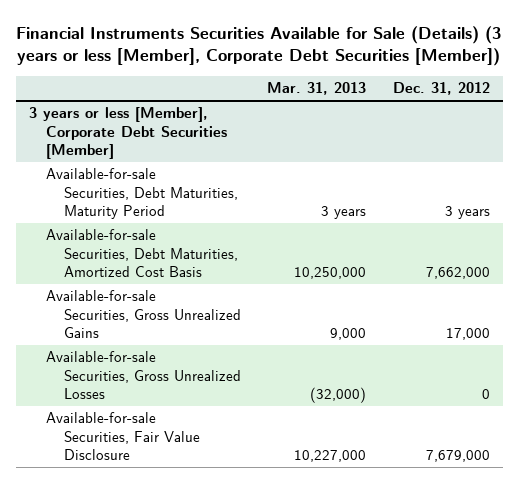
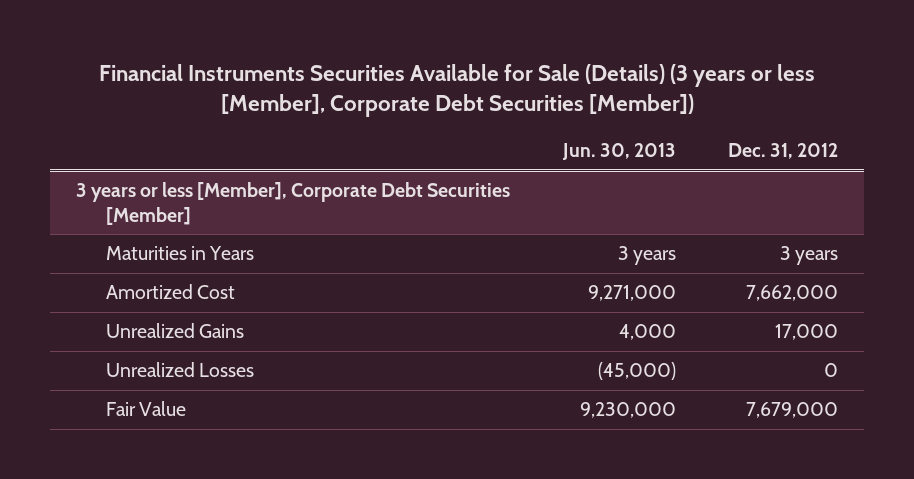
[267,82,367,96] Mar. 31, 2013 -> none
none -> [561,142,676,160] Jun. 30, 2013
[46,168,238,220] Available-for-sale Securities, Debt Maturities, Maturity Period -> [105,246,254,261] Maturities in Years
[46,229,238,278] Available-for-sale Securities, Debt Maturities, Amortized Cost Basis -> [105,284,235,300] Amortized Cost
[46,290,241,339] Available-for-sale Securities, Gross Unrealized Gains -> [105,323,244,339] Unrealized Gains
[46,351,241,400] Available-for-sale Securities, Gross Unrealized Losses -> [105,362,254,378] Unrealized Losses
[46,412,200,461] Available-for-sale Securities, Fair Value Disclosure -> [105,401,186,417] Fair Value

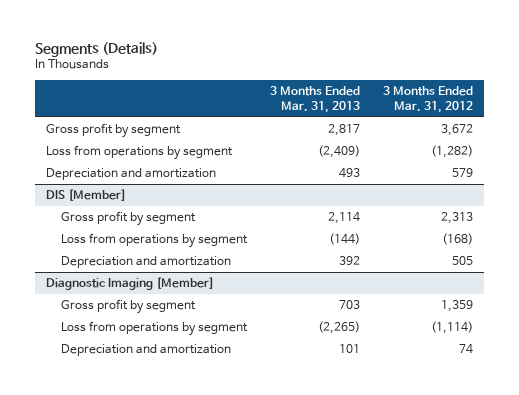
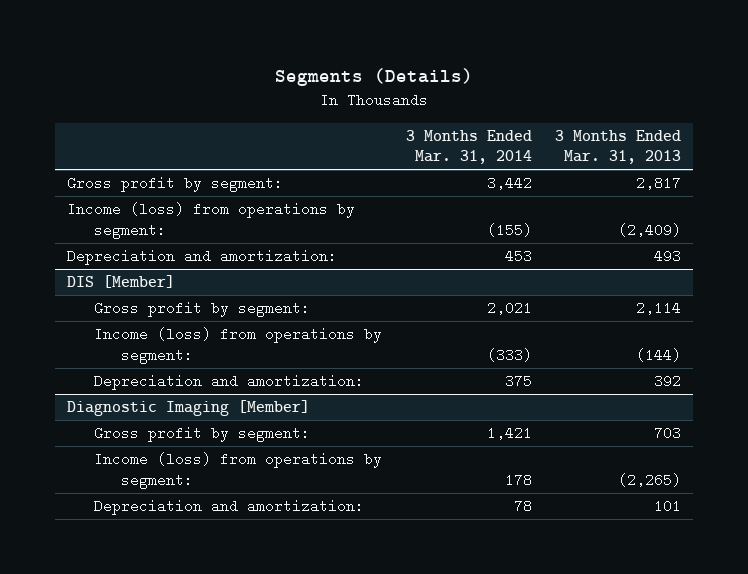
[383,86,474,113] 3 Months Ended Mar. 31, 2012 -> none
none -> [405,130,532,165] 3 Months Ended Mar. 31, 2014
[45,122,181,138] Gross profit by segment -> [67,176,284,193] Gross profit by segment:
[45,144,233,160] Loss from operations by segment -> [67,202,356,239] Income (loss) from operations by segment:
[45,167,216,180] Depreciation and amortization -> [67,249,338,266] Depreciation and amortization:
[61,210,197,226] Gross profit by segment -> [94,301,311,318] Gross profit by segment:
[61,232,249,248] Loss from operations by segment -> [94,327,383,364] Income (loss) from operations by segment:
[61,255,232,268] Depreciation and amortization -> [94,374,365,391] Depreciation and amortization:
[61,298,197,314] Gross profit by segment -> [94,426,311,443] Gross profit by segment:
[61,320,249,336] Loss from operations by segment -> [94,452,383,489] Income (loss) from operations by segment:
[61,343,232,356] Depreciation and amortization -> [94,499,365,516] Depreciation and amortization:

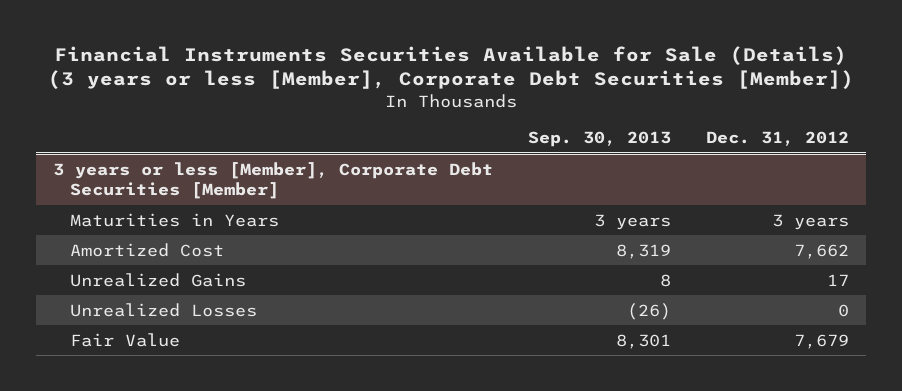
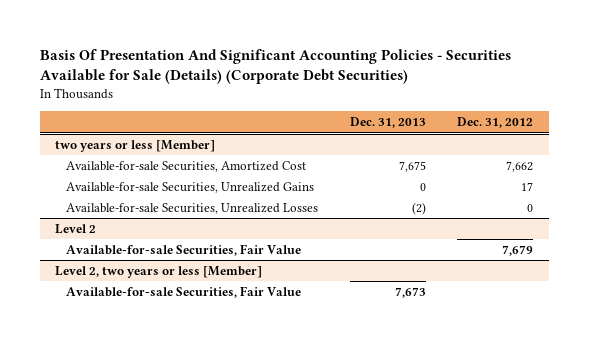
[47,45,854,90] Financial Instruments Securities Available for Sale (Details) (3 years or less [Member], Corporate Debt Securities [Member]) -> [39,49,511,85] Basis Of Presentation And Significant Accounting Policies - Securities Available for Sale (Details) (Corporate Debt Securities)
[527,131,671,148] Sep. 30, 2013 -> none
none -> [349,117,426,129] Dec. 31, 2013
[53,161,494,200] 3 years or less [Member], Corporate Debt Securities [Member] -> none
[69,212,279,227] Maturities in Years -> none
none -> [55,139,216,152] two years or less [Member]
[69,242,224,257] Amortized Cost -> [66,160,307,172] Available-for-sale Securities, Amortized Cost
[69,272,246,287] Unrealized Gains -> [66,181,315,193] Available-for-sale Securities, Unrealized Gains
[69,302,257,317] Unrealized Losses -> [66,202,319,214] Available-for-sale Securities, Unrealized Losses
none -> [55,223,97,234] Level 2
[69,332,180,347] Fair Value -> [66,243,302,256] Available-for-sale Securities, Fair Value
none -> [55,265,263,278] Level 2, two years or less [Member]
none -> [66,285,302,298] Available-for-sale Securities, Fair Value

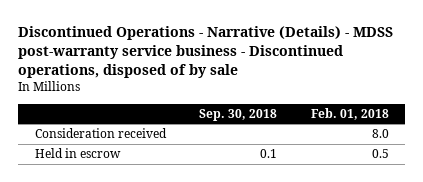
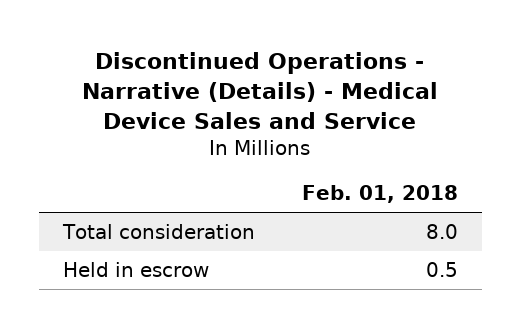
[18,25,394,78] Discontinued Operations - Narrative (Details) - MDSS post-warranty service business - Discontinued operations, disposed of by sale -> [82,52,439,129] Discontinued Operations - Narrative (Details) - Medical Device Sales and Service
[199,108,278,121] Sep. 30, 2018 -> none
[34,128,167,139] Consideration received -> [61,223,255,239] Total consideration

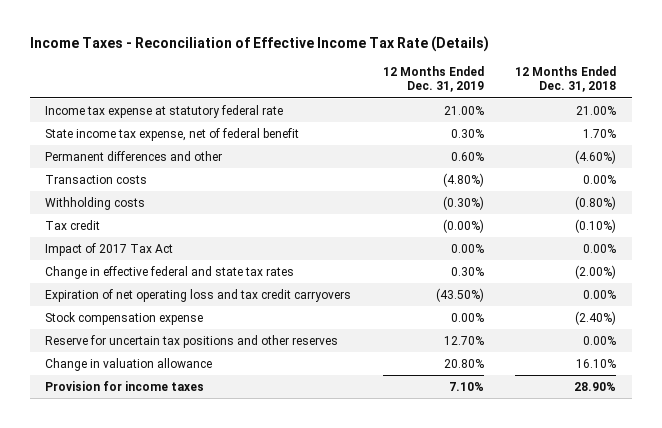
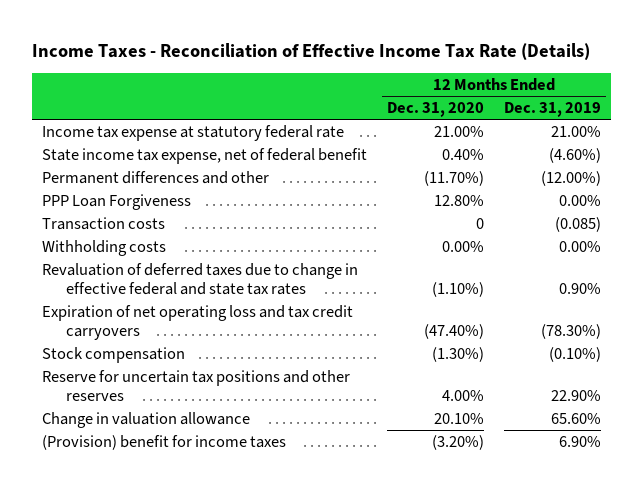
[515,66,617,93] 12 Months Ended Dec. 31, 2018 -> none
none -> [386,102,484,118] Dec. 31, 2020
[45,219,101,230] Tax credit -> none
[45,242,174,256] Impact of 2017 Tax Act -> none
[450,128,484,138] 0.30% -> [548,147,601,163] (4.60%)
[450,151,484,161] 0.60% -> [540,170,601,186] (12.00%)
none -> [41,193,191,210] PPP Loan Forgiveness
[442,172,484,187] (4.80%) -> [554,216,601,232] (0.085)
[442,195,484,210] (0.30%) -> [558,240,601,252] 0.00%
[45,265,295,279] Change in effective federal and state tax rates -> [41,262,358,295] Revaluation of deferred taxes due to change in effective federal and state tax rates
[450,266,484,276] 0.30% -> [558,282,601,294] 0.90%
[435,287,484,302] (43.50%) -> [540,323,601,339] (78.30%)
[45,311,204,325] Stock compensation expense -> [41,346,185,363] Stock compensation
[450,312,484,322] 0.00% -> [548,346,601,362] (0.10%)
[443,335,484,345] 12.70% -> [550,389,601,401] 22.90%
[443,358,484,368] 20.80% -> [550,412,601,424] 65.60%
[45,380,205,391] Provision for income taxes -> [41,434,286,450] (Provision) benefit for income taxes
[448,381,484,391] 7.10% -> [558,435,601,447] 6.90%

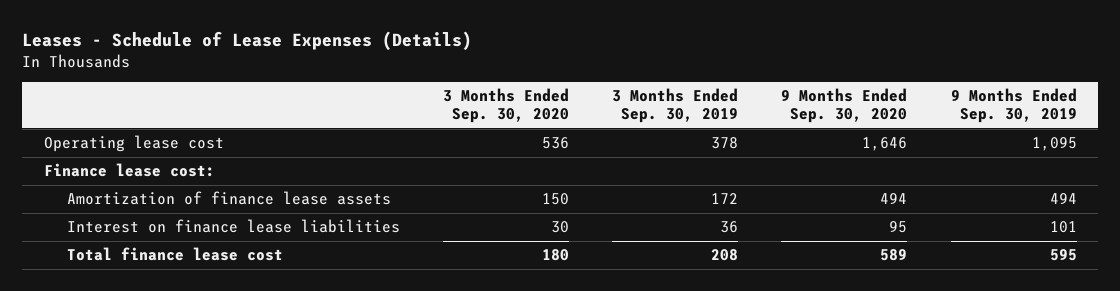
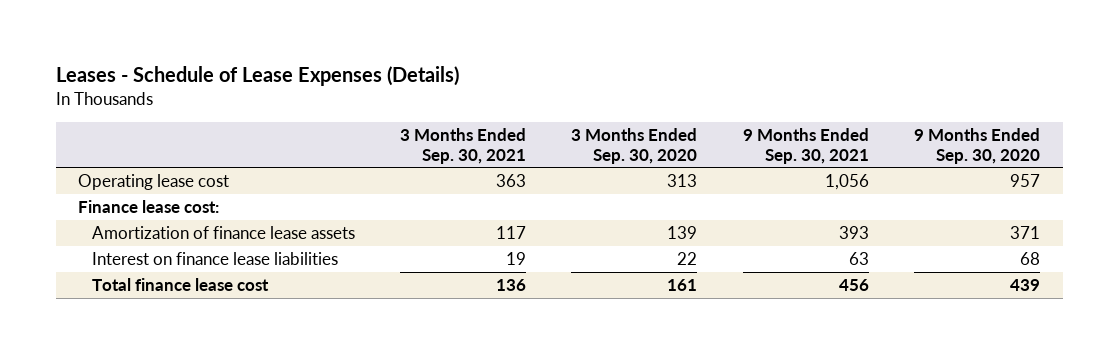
[612,88,739,124] 3 Months Ended Sep. 30, 2019 -> none
[950,88,1077,124] 9 Months Ended Sep. 30, 2019 -> none
none -> [400,128,527,164] 3 Months Ended Sep. 30, 2021
none -> [742,128,869,164] 9 Months Ended Sep. 30, 2021
[542,137,570,150] 536 -> [667,174,698,188] 313
[862,137,908,152] 1,646 -> [1010,174,1041,188] 957
[542,193,570,206] 150 -> [667,226,698,240] 139
[880,193,908,205] 494 -> [1010,226,1041,240] 371
[551,221,570,234] 30 -> [677,252,698,266] 22
[889,221,908,234] 95 -> [1020,252,1041,266] 68
[542,249,570,262] 180 -> [667,279,698,292] 161
[880,249,908,262] 589 -> [1010,279,1041,292] 439

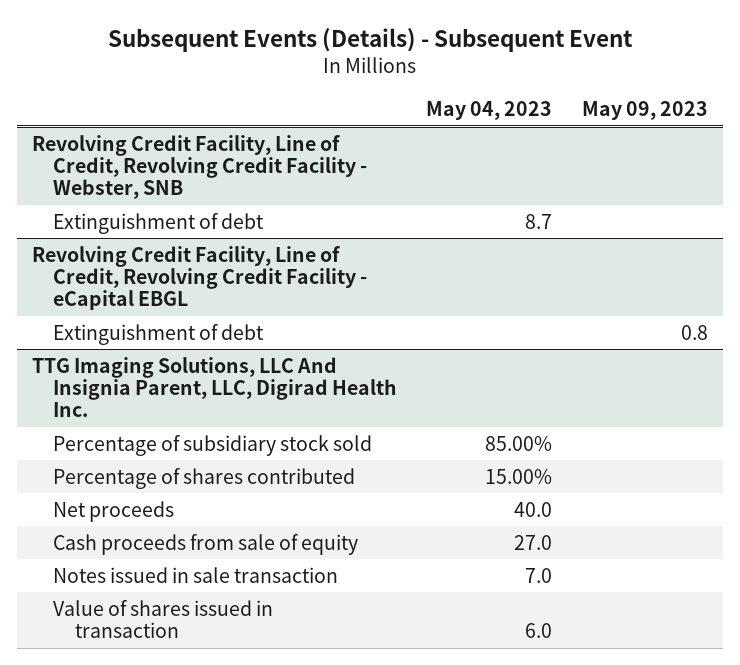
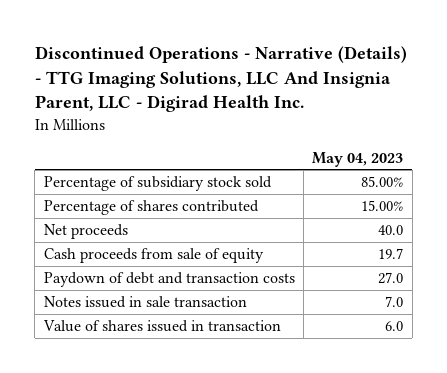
[107,27,633,52] Subsequent Events (Details) - Subsequent Event -> [34,46,407,113] Discontinued Operations - Narrative (Details) - TTG Imaging Solutions, LLC And Insignia Parent, LLC - Digirad Health Inc.
[582,100,709,120] May 09, 2023 -> none
[31,134,368,200] Revolving Credit Facility, Line of Credit, Revolving Credit Facility - Webster, SNB -> none
[53,212,265,234] Extinguishment of debt -> none
[31,245,368,311] Revolving Credit Facility, Line of Credit, Revolving Credit Facility - eCapital EBGL -> none
[53,323,265,345] Extinguishment of debt -> none
[31,356,397,418] TTG Imaging Solutions, LLC And Insignia Parent, LLC, Digirad Health Inc. -> none
[514,534,553,550] 27.0 -> [378,248,404,260] 19.7
none -> [43,272,295,288] Paydown of debt and transaction costs

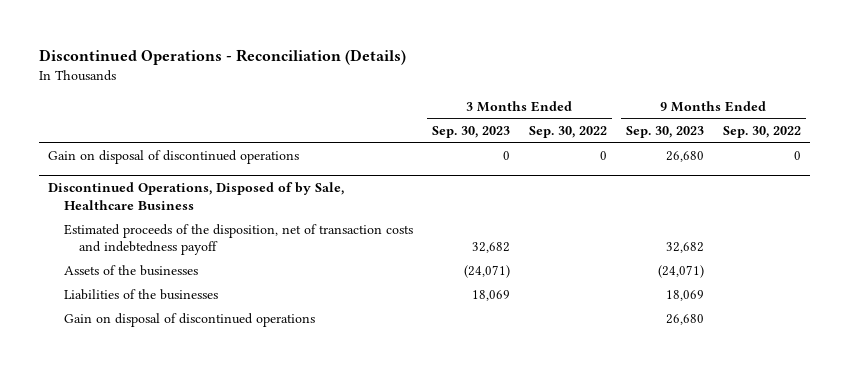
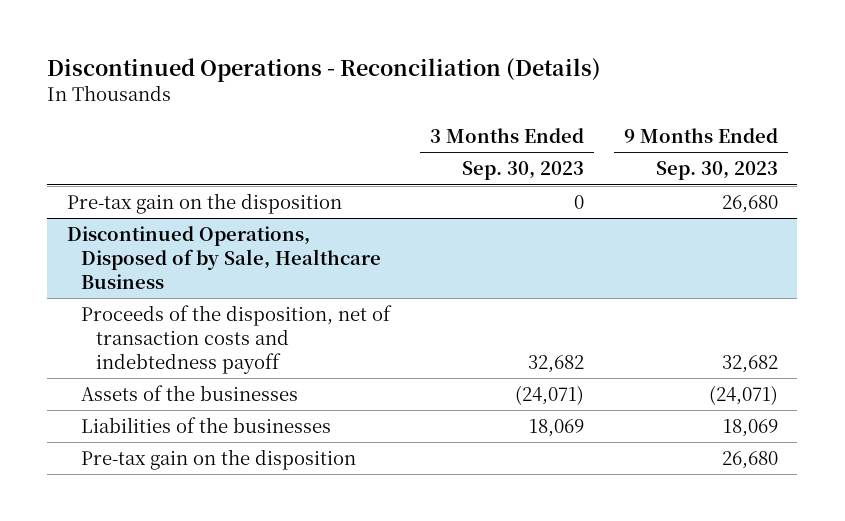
[528,125,607,138] Sep. 30, 2022 -> none
[722,125,801,138] Sep. 30, 2022 -> none
[48,149,300,164] Gain on disposal of discontinued operations -> [67,192,343,214] Pre-tax gain on the disposition
[63,223,413,256] Estimated proceeds of the disposition, net of transaction costs and indebtedness payoff -> [81,304,393,374] Proceeds of the disposition, net of transaction costs and indebtedness payoff
[63,312,315,327] Gain on disposal of discontinued operations -> [81,448,357,470] Pre-tax gain on the disposition

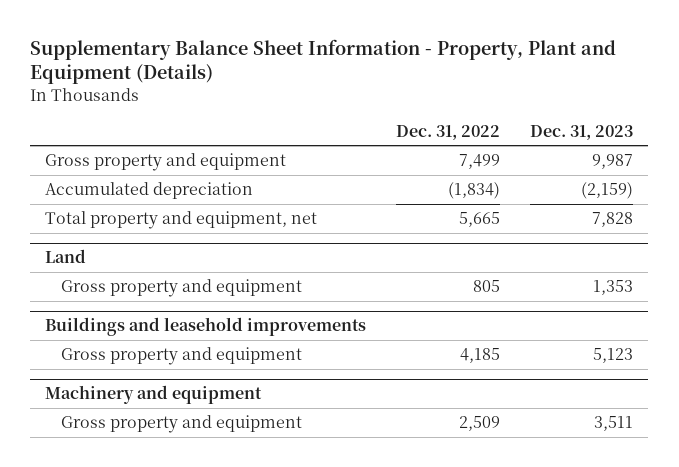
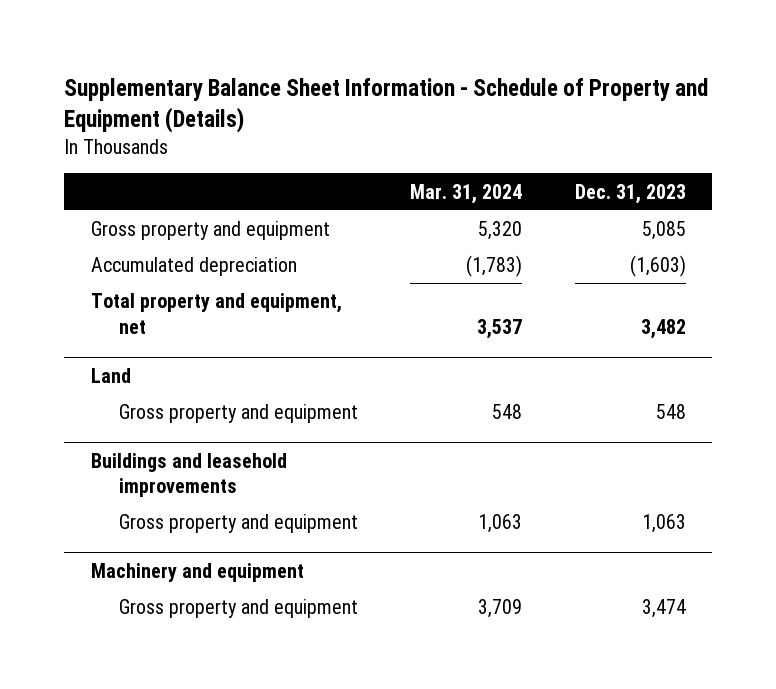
[30,38,617,85] Supplementary Balance Sheet Information - Property, Plant and Equipment (Details) -> [64,77,709,133] Supplementary Balance Sheet Information - Schedule of Property and Equipment (Details)
[396,124,501,140] Dec. 31, 2022 -> none
none -> [410,183,523,204] Mar. 31, 2024
[592,154,634,170] 9,987 -> [641,221,686,241] 5,085
[581,182,634,200] (2,159) -> [629,255,686,278] (1,603)
[592,212,634,228] 7,828 -> [640,318,686,339] 3,482
[593,280,634,296] 1,353 -> [655,404,686,420] 548
[593,348,634,364] 5,123 -> [641,514,686,534] 1,063
[594,416,634,432] 3,511 -> [641,599,686,619] 3,474

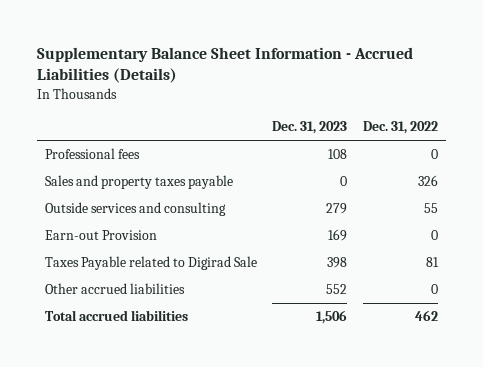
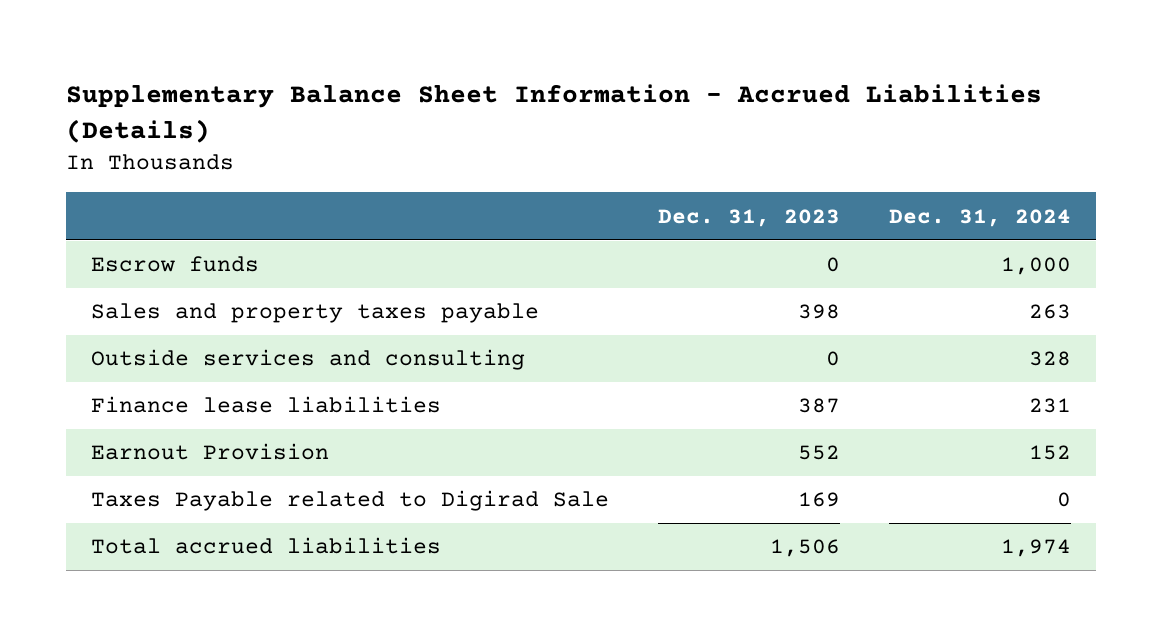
[363,121,439,135] Dec. 31, 2022 -> none
none -> [889,208,1072,227] Dec. 31, 2024
[44,148,140,160] Professional fees -> none
[44,283,185,295] Other accrued liabilities -> none
none -> [90,256,259,273] Escrow funds
[340,176,348,187] 0 -> [798,304,841,320] 398
[326,203,348,215] 279 -> [826,351,841,367] 0
none -> [90,396,441,414] Finance lease liabilities
[44,230,157,241] Earn-out Provision -> [90,443,329,461] Earnout Provision
[328,229,348,242] 169 -> [798,445,841,461] 552
[327,257,348,269] 398 -> [798,492,841,508] 169

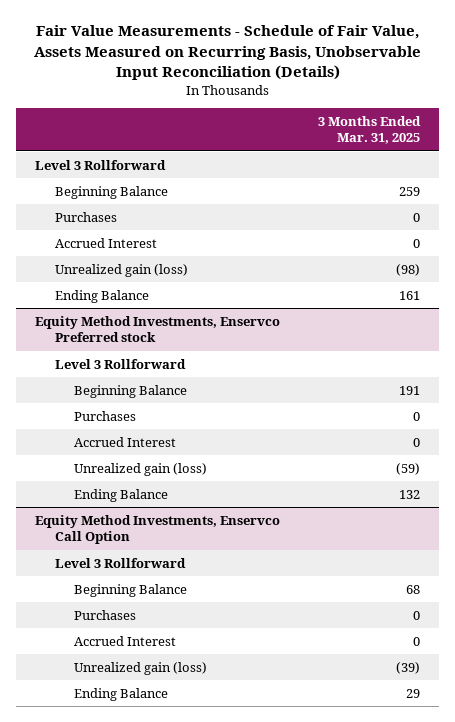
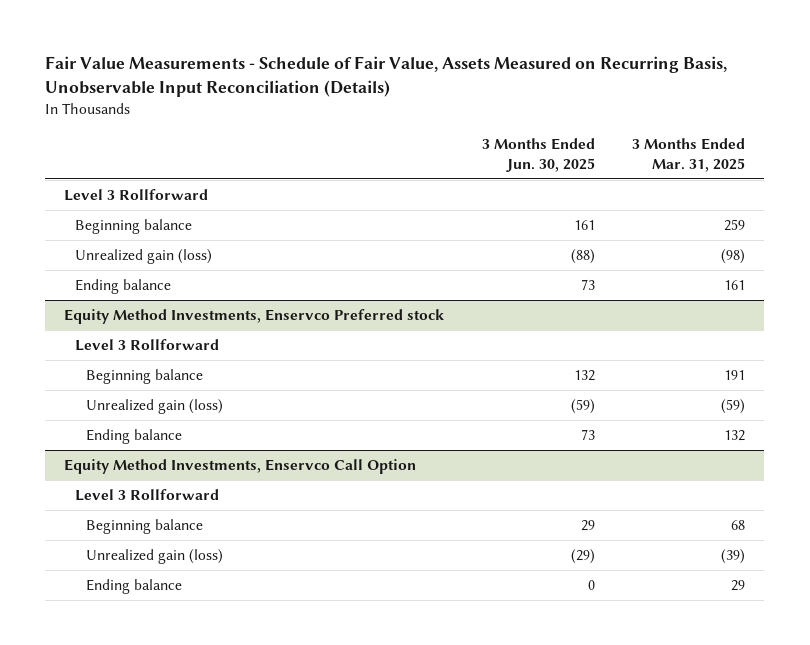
none -> [481,138,595,172] 3 Months Ended Jun. 30, 2025
[54,211,117,222] Purchases -> none
[54,237,157,248] Accrued Interest -> none
[54,185,168,199] Beginning Balance -> [75,219,193,235] Beginning balance
[54,289,149,303] Ending Balance -> [75,279,172,295] Ending balance
[74,410,137,421] Purchases -> none
[74,436,177,447] Accrued Interest -> none
[74,384,188,398] Beginning Balance -> [85,369,203,385] Beginning balance
[74,488,169,502] Ending Balance -> [85,429,182,445] Ending balance
[74,609,137,620] Purchases -> none
[74,635,177,646] Accrued Interest -> none
[74,583,188,597] Beginning Balance -> [85,519,203,535] Beginning balance
[74,687,169,701] Ending Balance -> [85,579,182,595] Ending balance

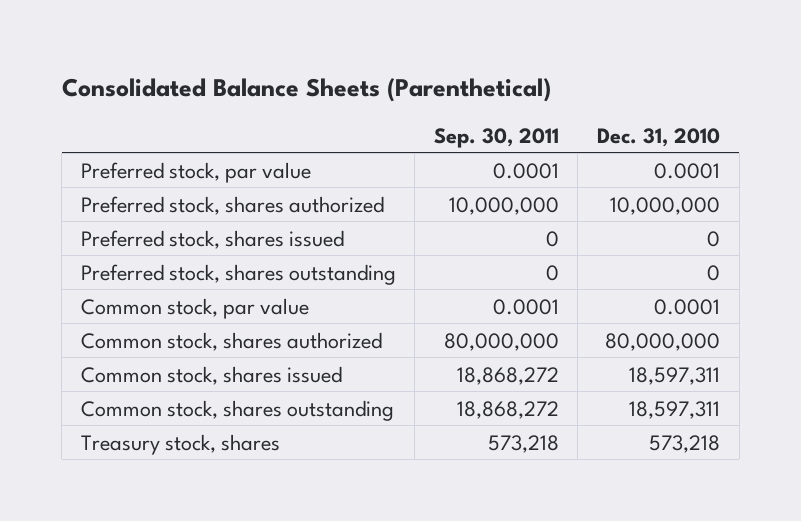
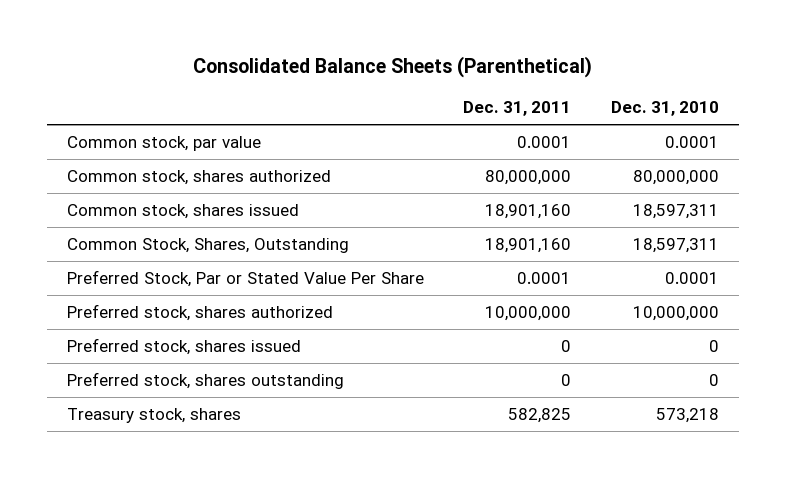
[433,127,559,148] Sep. 30, 2011 -> none
none -> [463,101,572,117] Dec. 31, 2011
[80,161,311,183] Preferred stock, par value -> none
[80,399,394,421] Common stock, shares outstanding -> [66,237,349,253] Common Stock, Shares, Outstanding
none -> [66,269,424,287] Preferred Stock, Par or Stated Value Per Share
[80,195,384,215] Preferred stock, shares authorized -> [66,303,333,321] Preferred stock, shares authorized
[80,229,344,249] Preferred stock, shares issued -> [66,337,301,355] Preferred stock, shares issued
[80,263,396,285] Preferred stock, shares outstanding -> [66,371,344,389] Preferred stock, shares outstanding

